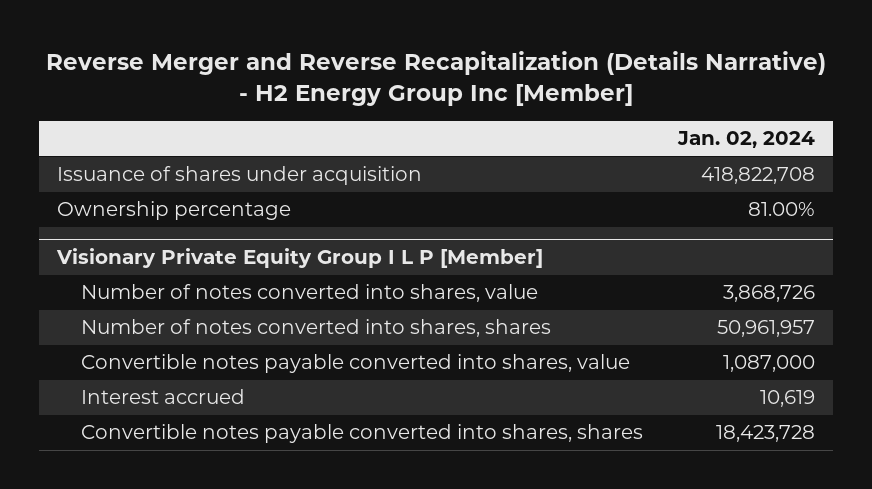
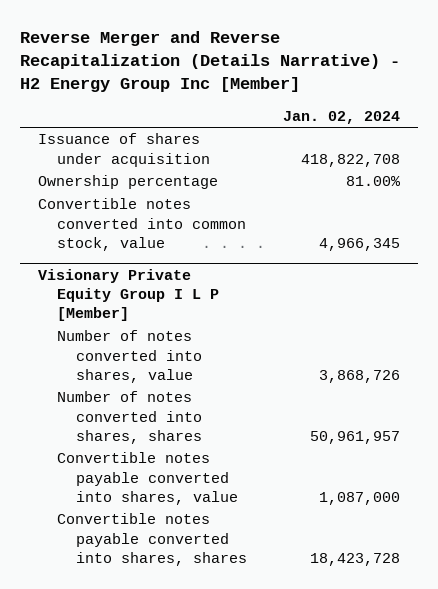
none -> [38,198,247,251] Convertible notes converted into common stock, value
[81,389,246,405] Interest accrued -> none

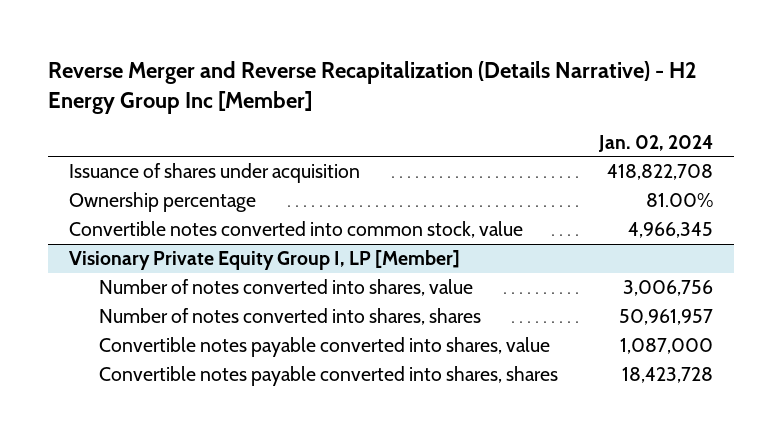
[38,268,220,322] Visionary Private Equity Group I L P [Member] -> [68,250,460,271] Visionary Private Equity Group I, LP [Member]
[319,369,401,383] 3,868,726 -> [623,280,714,297] 3,006,756

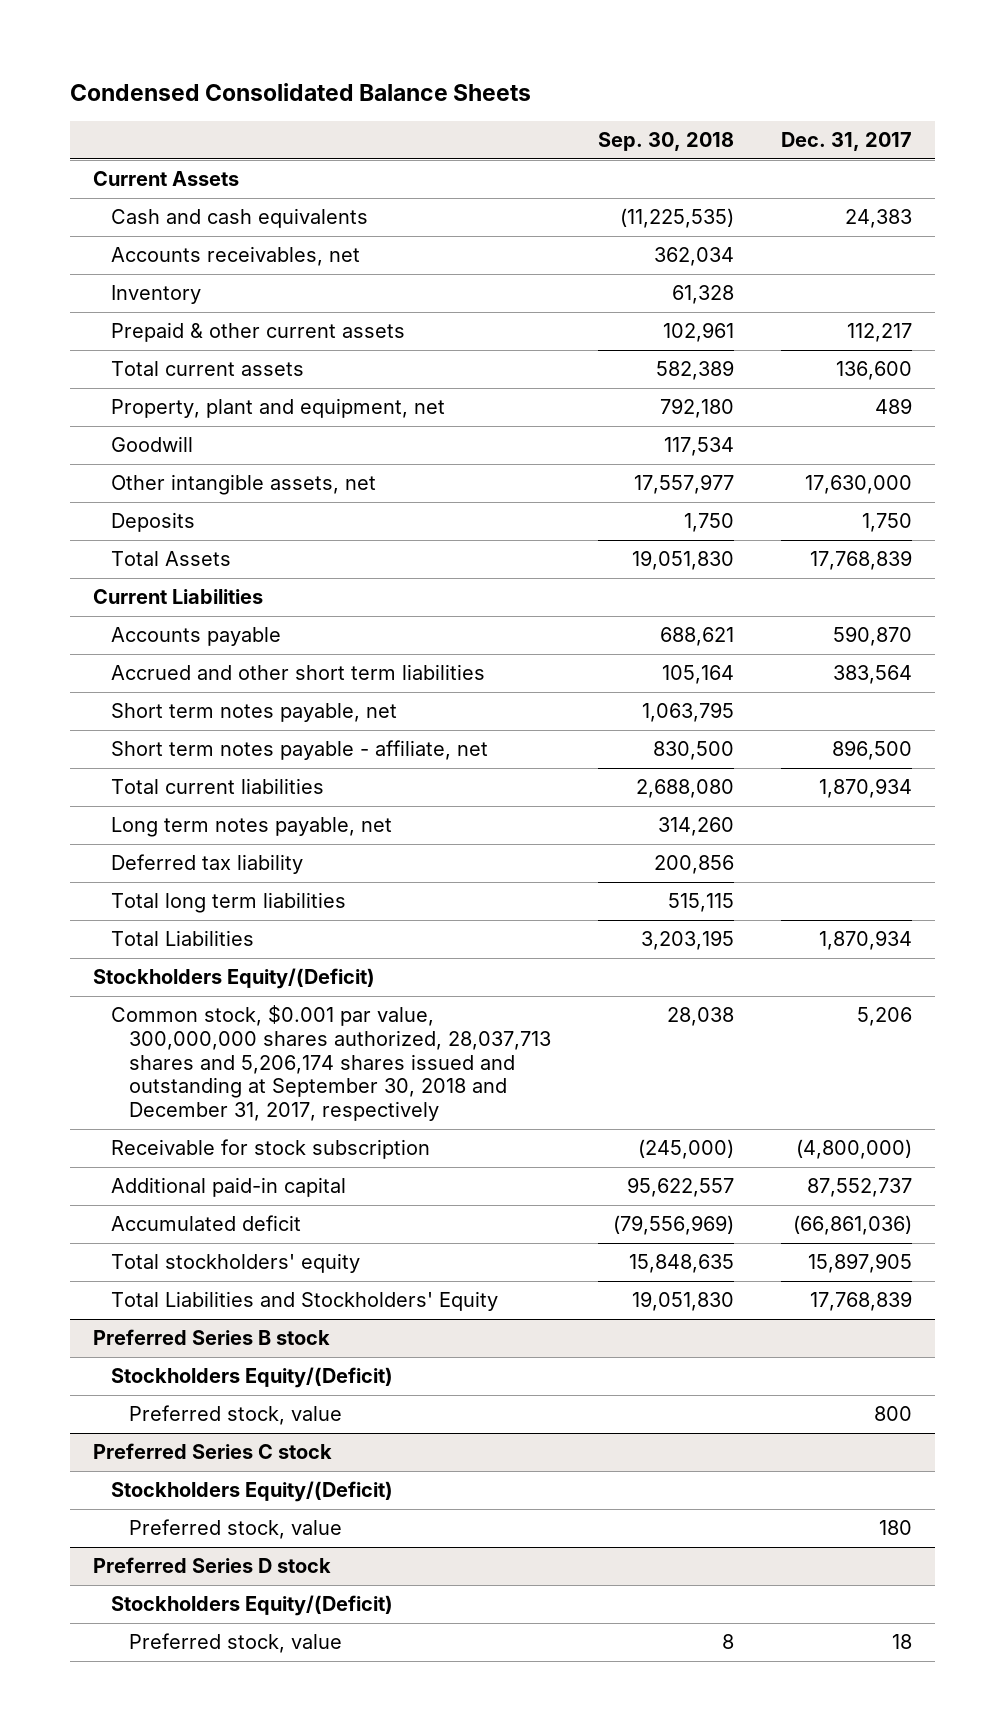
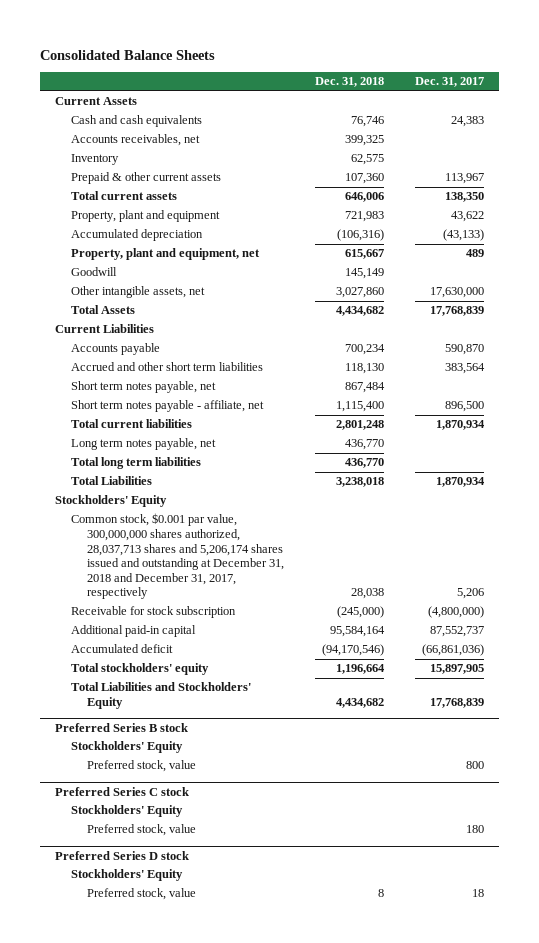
[69,82,531,101] Condensed Consolidated Balance Sheets -> [40,49,216,60] Consolidated Balance Sheets
[597,132,734,152] Sep. 30, 2018 -> none
none -> [314,77,384,88] Dec. 31, 2018
[846,323,912,343] 112,217 -> [444,173,484,185] 113,967
[835,361,912,381] 136,600 -> [444,192,484,203] 138,350
none -> [71,210,221,223] Property, plant and equipment
none -> [71,229,204,242] Accumulated depreciation
[111,512,196,533] Deposits -> none
[111,854,304,875] Deferred tax liability -> none
[92,968,375,990] Stockholders Equity/(Deficit) -> [55,495,168,508] Stockholders' Equity
[111,1005,552,1121] Common stock, $0.001 par value, 300,000,000 shares authorized, 28,037,713 shares and 5,206,174 shares issued and outstanding at September 30, 2018 and December 31, 2017, respectively -> [71,513,285,600] Common stock, $0.001 par value, 300,000,000 shares authorized, 28,037,713 shares and 5,206,174 shares issued and outstanding at December 31, 2018 and December 31, 2017, respectively
[111,1367,394,1389] Stockholders Equity/(Deficit) -> [71,741,184,754] Stockholders' Equity
[111,1481,394,1503] Stockholders Equity/(Deficit) -> [71,805,184,818] Stockholders' Equity
[111,1595,394,1617] Stockholders Equity/(Deficit) -> [71,869,184,882] Stockholders' Equity

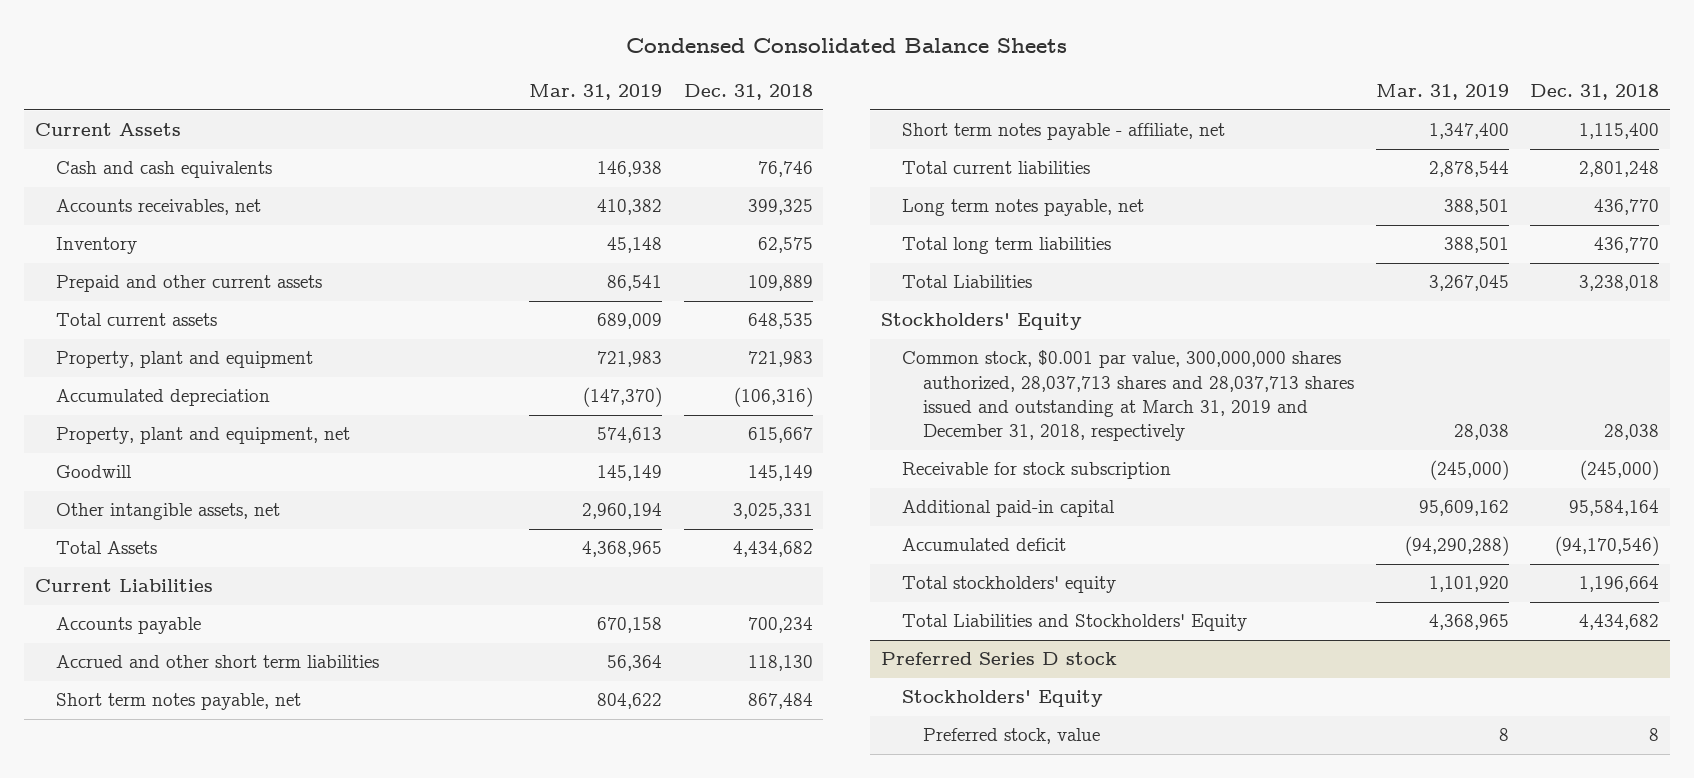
[40,49,216,60] Consolidated Balance Sheets -> [625,37,1067,53] Condensed Consolidated Balance Sheets
[414,77,484,88] Dec. 31, 2017 -> none
none -> [529,84,663,101] Mar. 31, 2019
[71,172,222,185] Prepaid & other current assets -> [55,275,322,293] Prepaid and other current assets
[344,173,384,185] 107,360 -> [747,275,813,292] 109,889
[344,192,384,203] 646,006 -> [747,313,813,330] 648,535
[335,287,384,299] 3,027,860 -> [732,503,813,520] 3,025,331
[71,513,285,600] Common stock, $0.001 par value, 300,000,000 shares authorized, 28,037,713 shares and 5,206,174 shares issued and outstanding at December 31, 2018 and December 31, 2017, respectively -> [902,350,1355,442] Common stock, $0.001 par value, 300,000,000 shares authorized, 28,037,713 shares and 28,037,713 shares issued and outstanding at March 31, 2019 and December 31, 2018, respectively
[55,722,189,732] Preferred Series B stock -> none
[71,741,184,754] Stockholders' Equity -> none
[87,760,197,773] Preferred stock, value -> none
[55,786,190,796] Preferred Series C stock -> none
[71,805,184,818] Stockholders' Equity -> none
[87,824,197,837] Preferred stock, value -> none

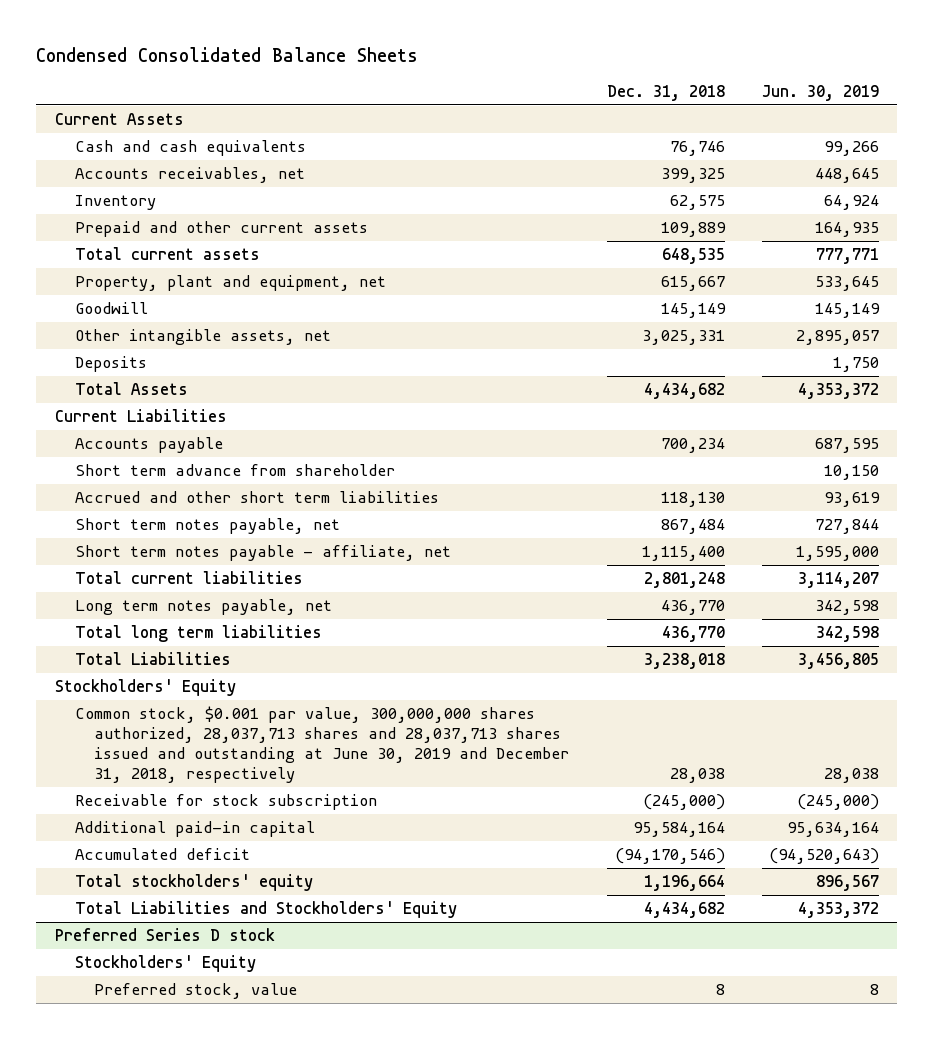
[529,84,663,101] Mar. 31, 2019 -> none
none -> [761,85,879,102] Jun. 30, 2019
[55,351,313,369] Property, plant and equipment -> none
[55,389,270,407] Accumulated depreciation -> none
none -> [74,356,147,373] Deposits
none -> [74,464,395,477] Short term advance from shareholder
[902,350,1355,442] Common stock, $0.001 par value, 300,000,000 shares authorized, 28,037,713 shares and 28,037,713 shares issued and outstanding at March 31, 2019 and December 31, 2018, respectively -> [74,706,570,783] Common stock, $0.001 par value, 300,000,000 shares authorized, 28,037,713 shares and 28,037,713 shares issued and outstanding at June 30, 2019 and December 31, 2018, respectively

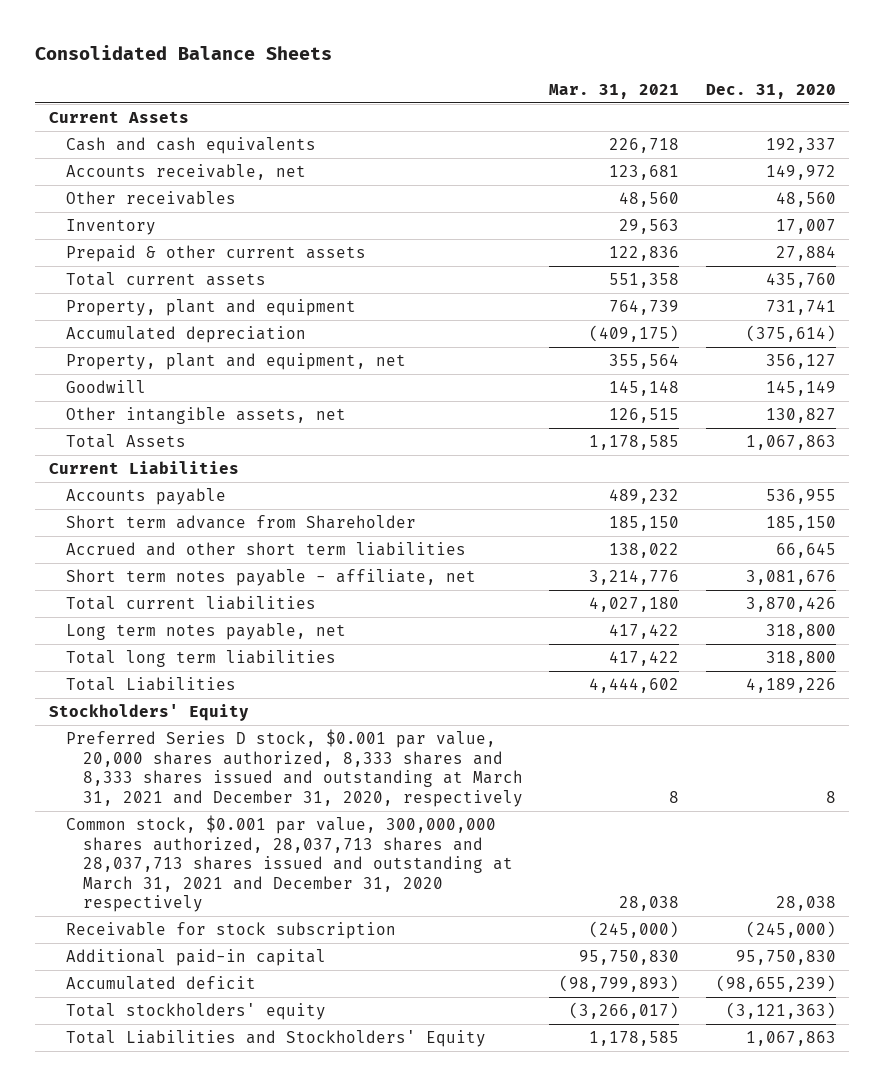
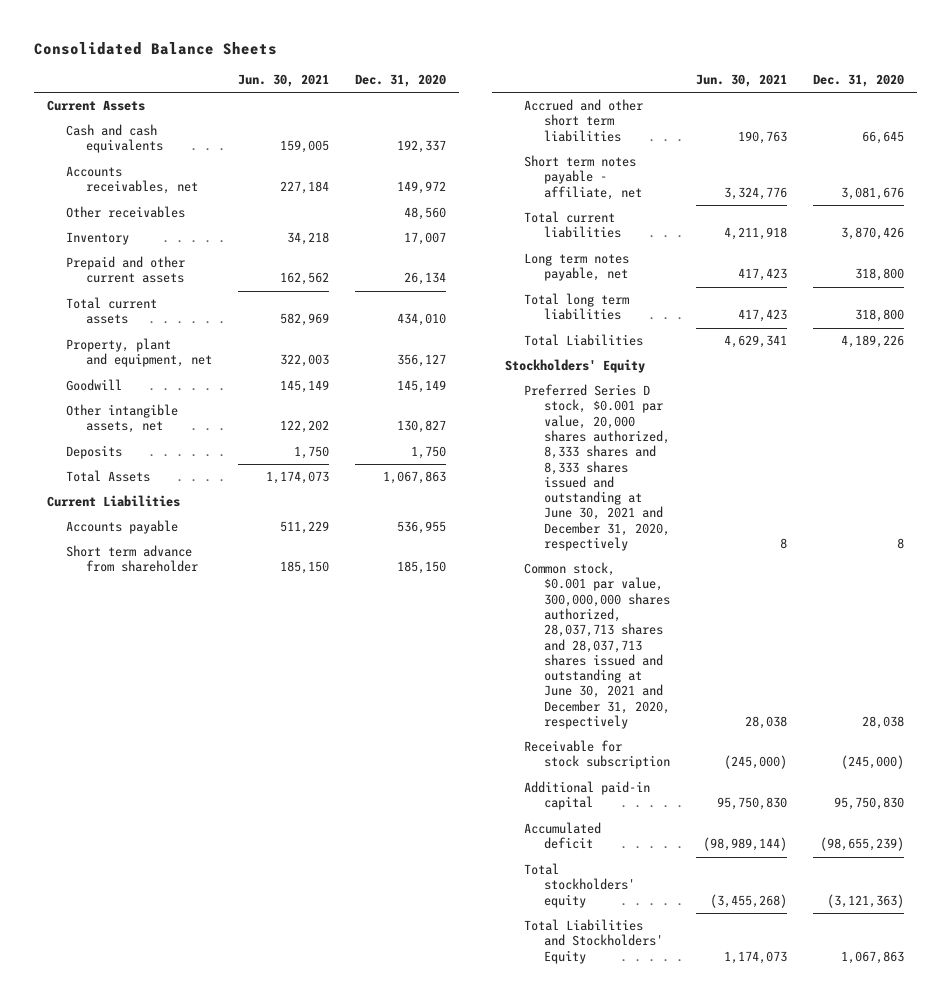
[549,83,680,99] Mar. 31, 2021 -> none
none -> [237,74,329,88] Jun. 30, 2021
[65,164,306,181] Accounts receivable, net -> [66,166,198,195] Accounts receivables, net
[65,299,356,317] Property, plant and equipment -> none
[65,326,306,344] Accumulated depreciation -> none
[65,245,366,263] Prepaid & other current assets -> [66,256,186,284] Prepaid and other current assets
[775,246,836,262] 27,884 -> [404,272,447,286] 26,134
[765,273,836,289] 435,760 -> [397,313,447,327] 434,010
none -> [66,445,123,460] Deposits
[65,515,416,530] Short term advance from Shareholder -> [66,545,198,573] Short term advance from shareholder
[65,729,523,807] Preferred Series D stock, $0.001 par value, 20,000 shares authorized, 8,333 shares and 8,333 shares issued and outstanding at March 31, 2021 and December 31, 2020, respectively -> [524,384,671,551] Preferred Series D stock, $0.001 par value, 20,000 shares authorized, 8,333 shares and 8,333 shares issued and outstanding at June 30, 2021 and December 31, 2020, respectively
[65,815,513,913] Common stock, $0.001 par value, 300,000,000 shares authorized, 28,037,713 shares and 28,037,713 shares issued and outstanding at March 31, 2021 and December 31, 2020 respectively -> [524,562,671,729] Common stock, $0.001 par value, 300,000,000 shares authorized, 28,037,713 shares and 28,037,713 shares issued and outstanding at June 30, 2021 and December 31, 2020, respectively

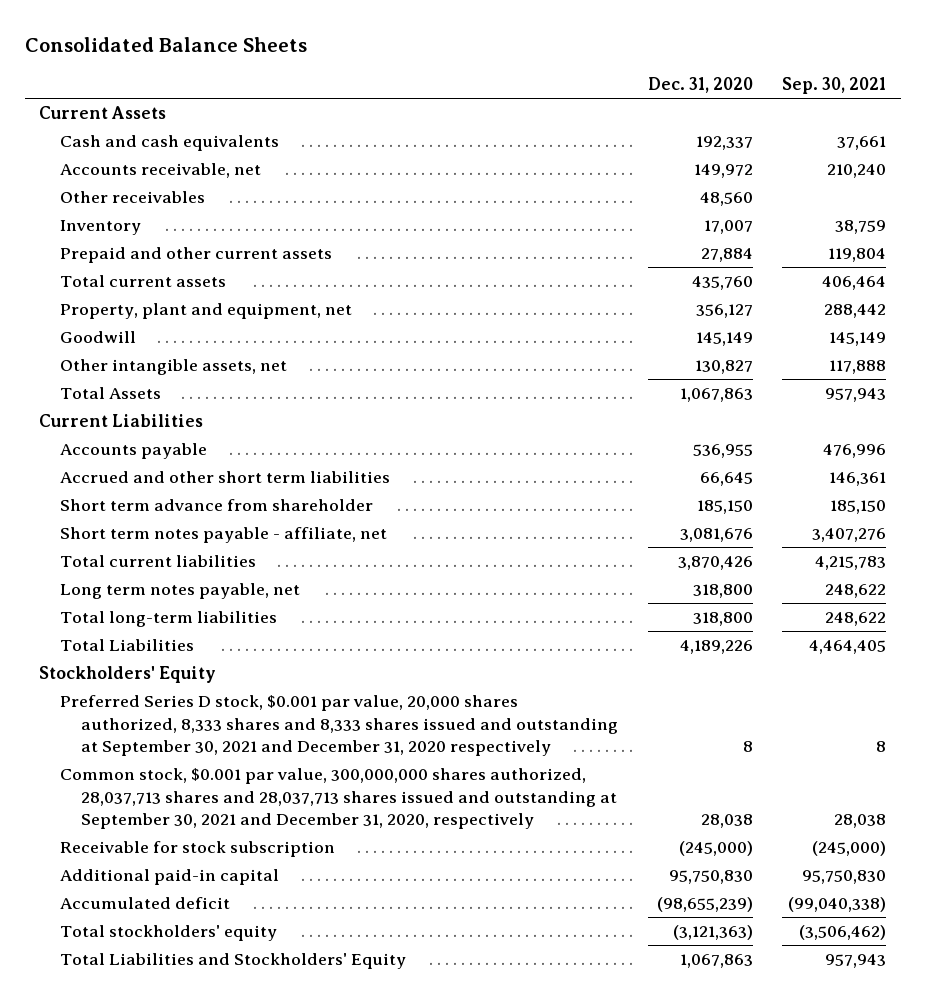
[237,74,329,88] Jun. 30, 2021 -> none
none -> [782,77,887,95] Sep. 30, 2021
[66,166,198,195] Accounts receivables, net -> [60,163,262,179] Accounts receivable, net
[404,272,447,286] 26,134 -> [700,248,753,263] 27,884
[397,313,447,327] 434,010 -> [691,276,753,291] 435,760
[66,445,123,460] Deposits -> none
[66,545,198,573] Short term advance from shareholder -> [60,499,374,512] Short term advance from shareholder
[524,293,630,321] Total long term liabilities -> [60,611,278,628] Total long-term liabilities
[524,384,671,551] Preferred Series D stock, $0.001 par value, 20,000 shares authorized, 8,333 shares and 8,333 shares issued and outstanding at June 30, 2021 and December 31, 2020, respectively -> [60,695,619,757] Preferred Series D stock, $0.001 par value, 20,000 shares authorized, 8,333 shares and 8,333 shares issued and outstanding at September 30, 2021 and December 31, 2020 respectively
[524,562,671,729] Common stock, $0.001 par value, 300,000,000 shares authorized, 28,037,713 shares and 28,037,713 shares issued and outstanding at June 30, 2021 and December 31, 2020, respectively -> [60,768,618,830] Common stock, $0.001 par value, 300,000,000 shares authorized, 28,037,713 shares and 28,037,713 shares issued and outstanding at September 30, 2021 and December 31, 2020, respectively

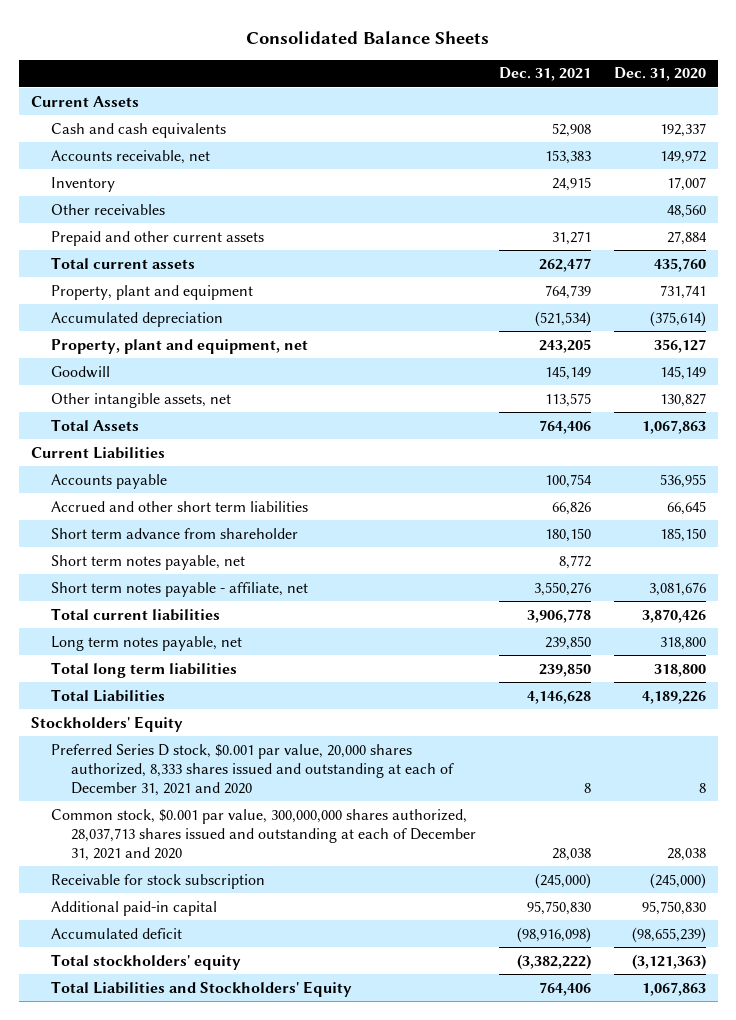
[782,77,887,95] Sep. 30, 2021 -> none
none -> [498,67,591,82] Dec. 31, 2021
[60,191,206,204] Other receivables -> [50,203,165,215] Other receivables
none -> [50,284,253,300] Property, plant and equipment
none -> [50,311,223,327] Accumulated depreciation
none -> [50,554,245,570] Short term notes payable, net
[60,611,278,628] Total long-term liabilities -> [50,661,237,678] Total long term liabilities
[60,695,619,757] Preferred Series D stock, $0.001 par value, 20,000 shares authorized, 8,333 shares and 8,333 shares issued and outstanding at September 30, 2021 and December 31, 2020 respectively -> [50,743,454,797] Preferred Series D stock, $0.001 par value, 20,000 shares authorized, 8,333 shares issued and outstanding at each of December 31, 2021 and 2020
[60,768,618,830] Common stock, $0.001 par value, 300,000,000 shares authorized, 28,037,713 shares and 28,037,713 shares issued and outstanding at September 30, 2021 and December 31, 2020, respectively -> [50,808,476,862] Common stock, $0.001 par value, 300,000,000 shares authorized, 28,037,713 shares issued and outstanding at each of December 31, 2021 and 2020

